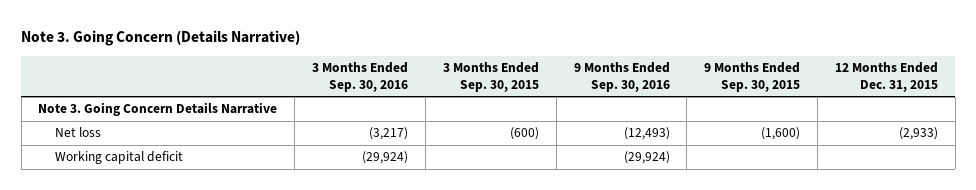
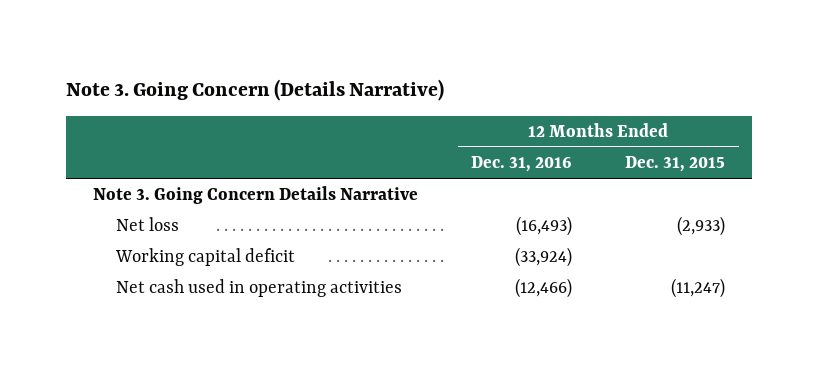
[312,61,409,92] 3 Months Ended Sep. 30, 2016 -> none
[442,61,539,92] 3 Months Ended Sep. 30, 2015 -> none
[573,61,670,92] 9 Months Ended Sep. 30, 2016 -> none
[704,61,801,92] 9 Months Ended Sep. 30, 2015 -> none
none -> [471,156,573,173] Dec. 31, 2016
none -> [115,279,402,298] Net cash used in operating activities

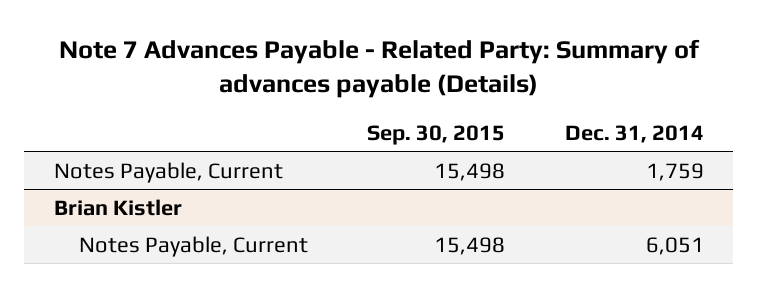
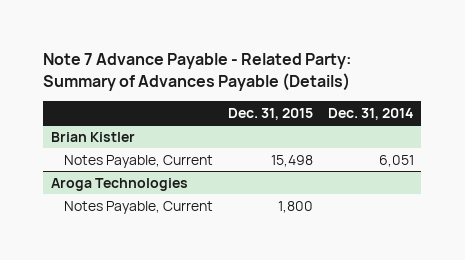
[58,39,700,99] Note 7 Advances Payable - Related Party: Summary of advances payable (Details) -> [43,53,352,91] Note 7 Advance Payable - Related Party: Summary of Advances Payable (Details)
[367,125,506,146] Sep. 30, 2015 -> none
none -> [228,107,314,120] Dec. 31, 2015
[53,161,283,183] Notes Payable, Current -> none
none -> [50,177,188,191] Aroga Technologies
none -> [64,200,214,214] Notes Payable, Current

